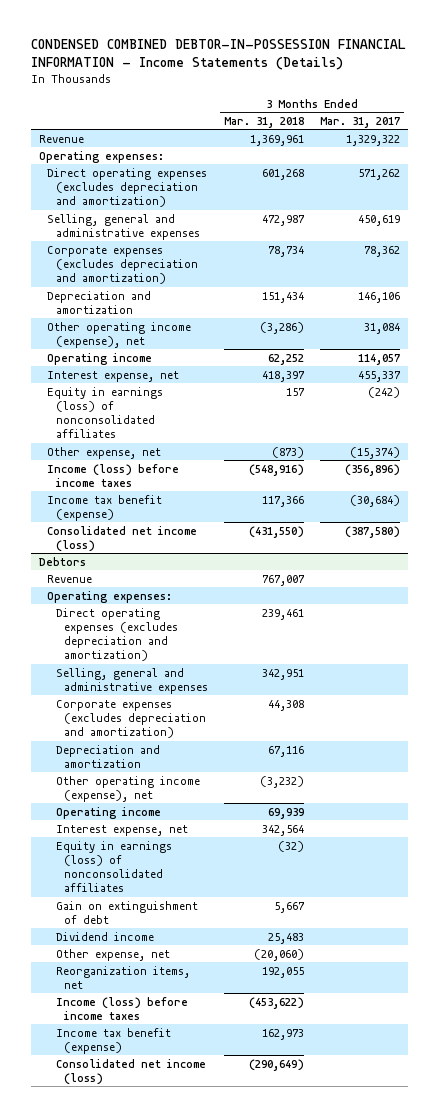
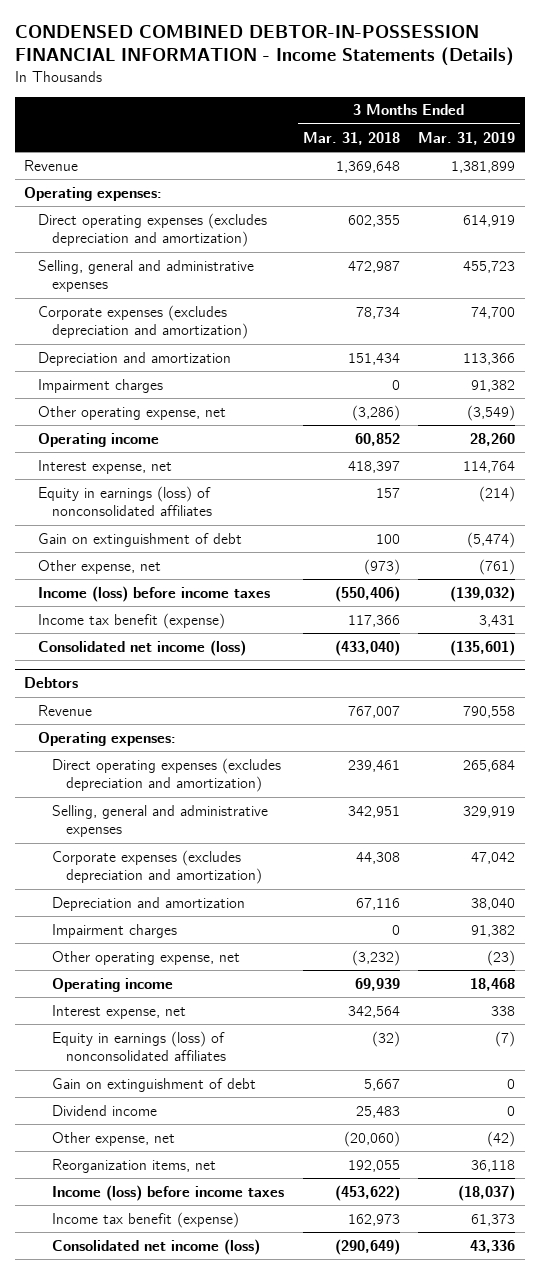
[320,116,401,128] Mar. 31, 2017 -> none
none -> [418,131,516,145] Mar. 31, 2019
[250,134,305,146] 1,369,961 -> [335,160,400,173] 1,369,648
[262,168,305,180] 601,268 -> [347,214,400,227] 602,355
none -> [38,378,164,393] Impairment charges
[47,321,192,348] Other operating income (expense), net -> [38,405,227,420] Other operating expense, net
[268,353,305,365] 62,252 -> [354,432,400,446] 60,852
none -> [38,532,243,547] Gain on extinguishment of debt
[272,446,305,458] (873) -> [363,558,400,575] (973)
[249,463,305,476] (548,916) -> [334,585,400,602] (550,406)
[249,525,305,538] (431,550) -> [334,639,400,656] (433,040)
none -> [52,923,178,938] Impairment charges
[55,775,200,802] Other operating income (expense), net -> [52,950,241,965] Other operating expense, net

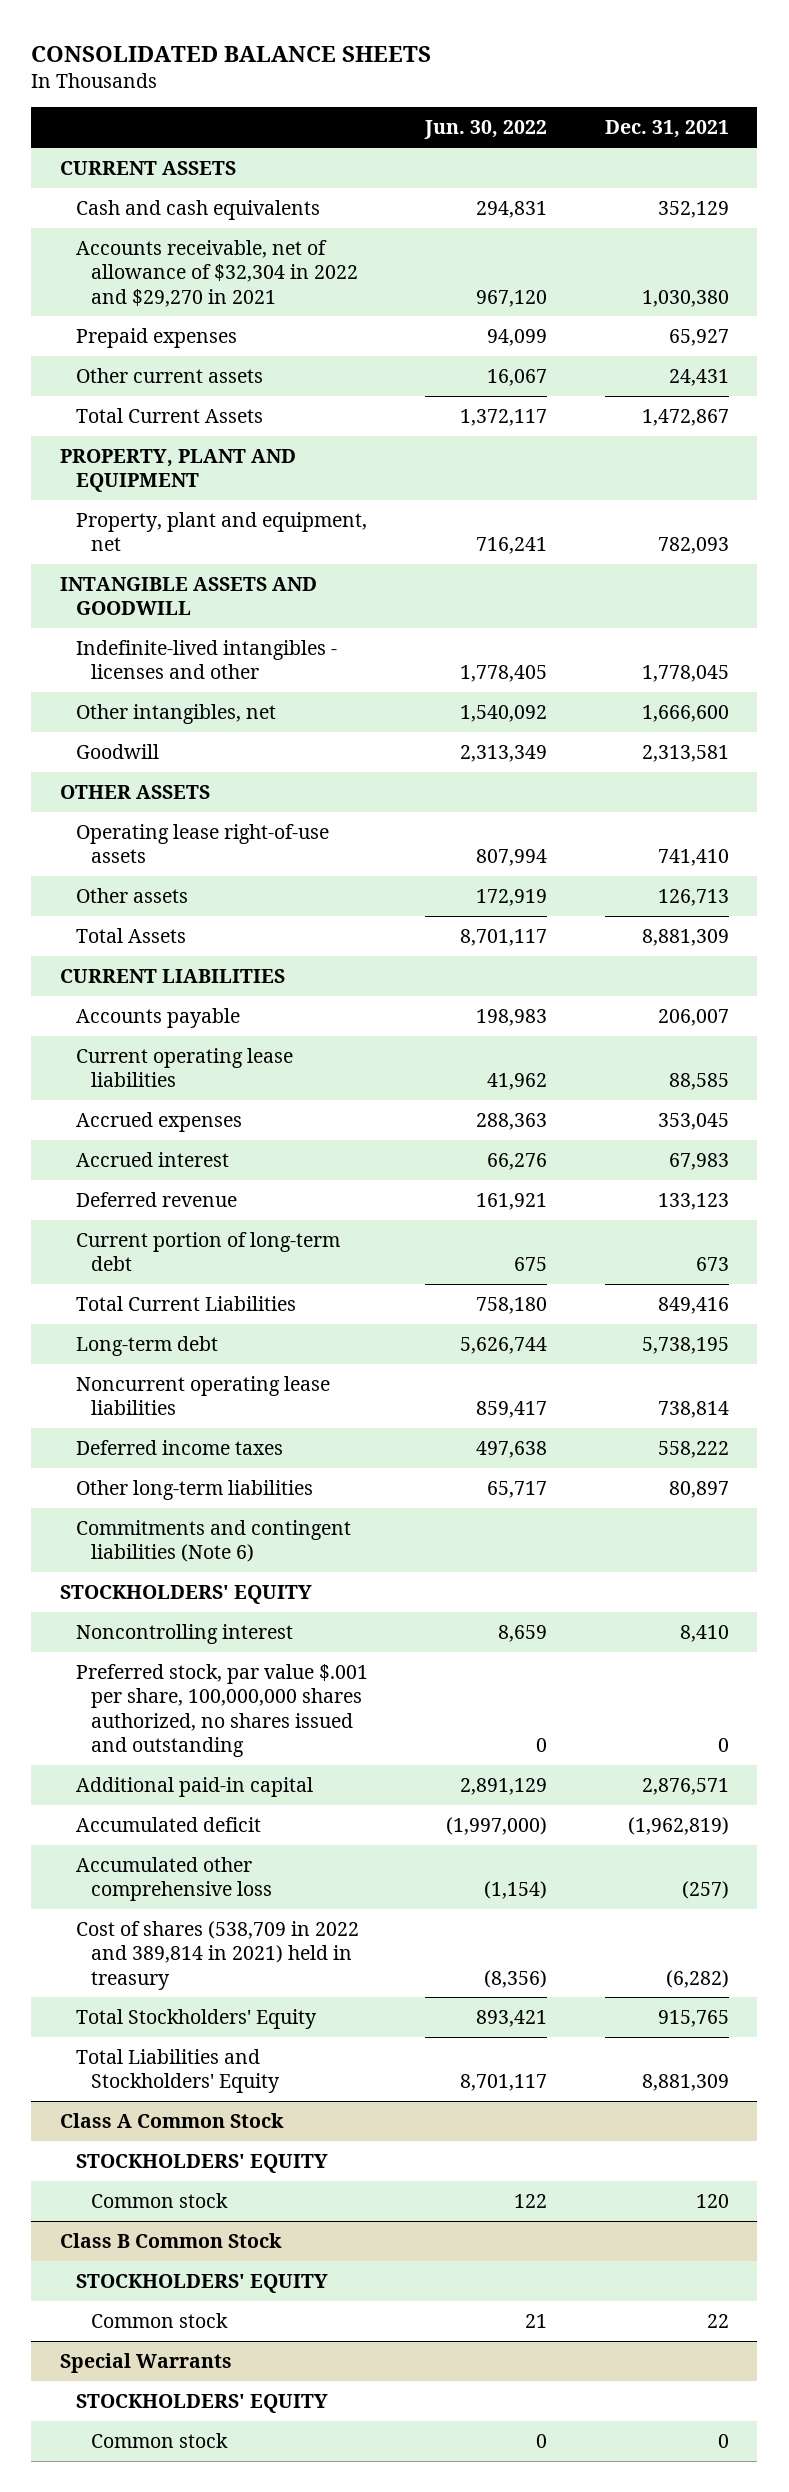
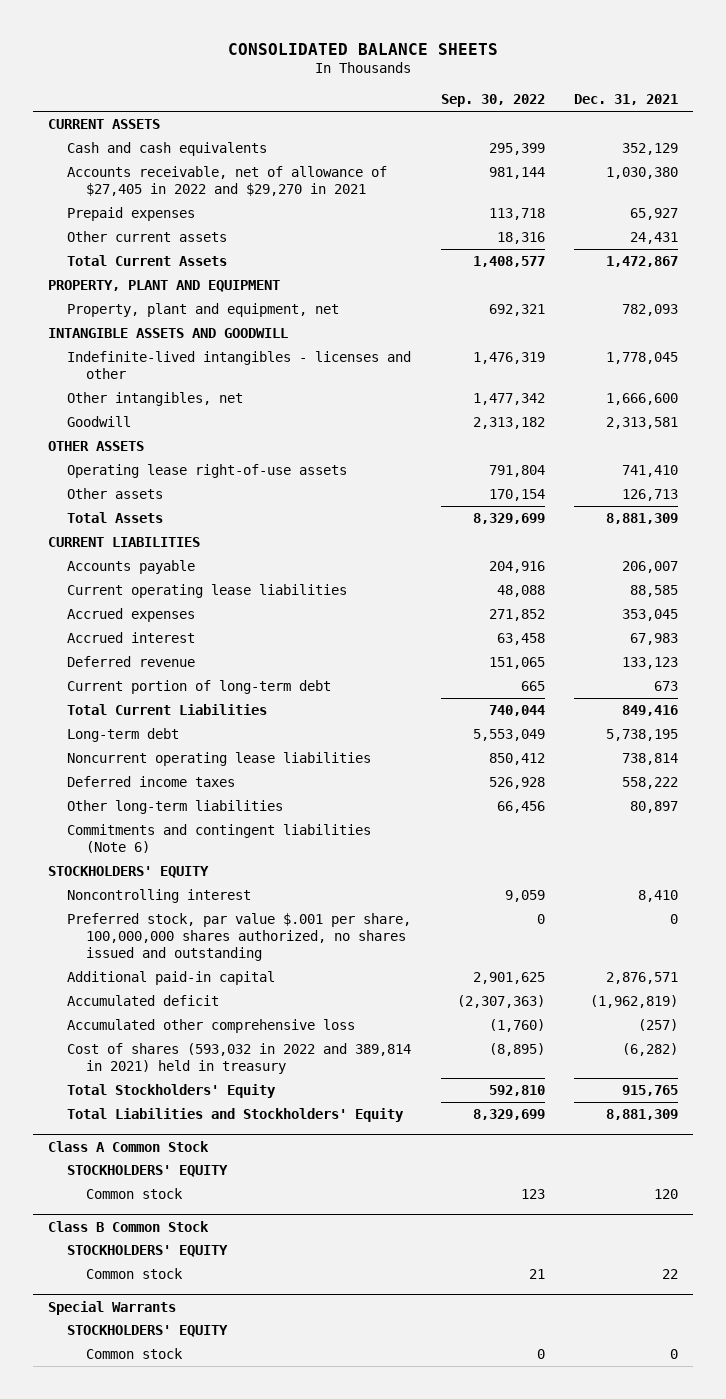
[424,120,548,140] Jun. 30, 2022 -> none
none -> [440,94,545,108] Sep. 30, 2022
[75,239,358,307] Accounts receivable, net of allowance of $32,304 in 2022 and $29,270 in 2021 -> [67,166,388,196] Accounts receivable, net of allowance of $27,405 in 2022 and $29,270 in 2021
[75,1920,359,1990] Cost of shares (538,709 in 2022 and 389,814 in 2021) held in treasury -> [67,1043,412,1074] Cost of shares (593,032 in 2022 and 389,814 in 2021) held in treasury

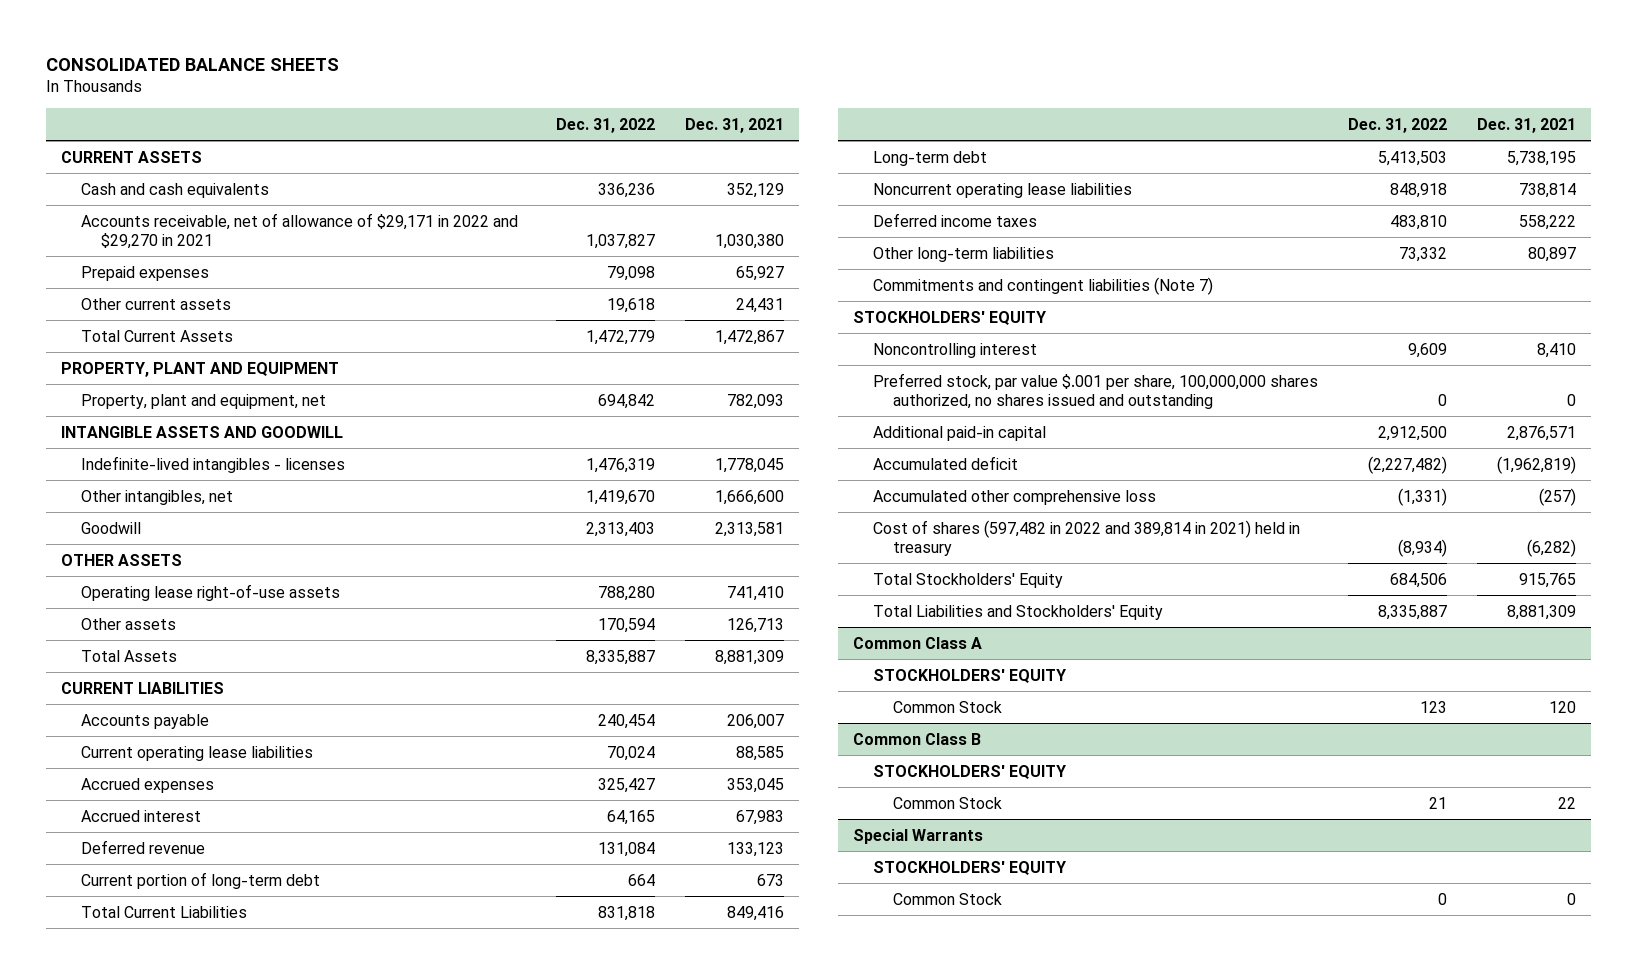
[440,94,545,108] Sep. 30, 2022 -> none
none -> [555,117,655,133] Dec. 31, 2022
[67,166,388,196] Accounts receivable, net of allowance of $27,405 in 2022 and $29,270 in 2021 -> [81,212,519,250] Accounts receivable, net of allowance of $29,171 in 2022 and $29,270 in 2021
[67,351,412,379] Indefinite-lived intangibles - licenses and other -> [81,455,346,473] Indefinite-lived intangibles - licenses
[67,824,372,853] Commitments and contingent liabilities (Note 6) -> [873,276,1214,295] Commitments and contingent liabilities (Note 7)
[67,1043,412,1074] Cost of shares (593,032 in 2022 and 389,814 in 2021) held in treasury -> [873,519,1301,557] Cost of shares (597,482 in 2022 and 389,814 in 2021) held in treasury
[47,1140,209,1152] Class A Common Stock -> [853,636,983,649] Common Class A
[86,1188,184,1200] Common stock -> [893,700,1003,713] Common Stock
[47,1220,209,1232] Class B Common Stock -> [853,732,982,745] Common Class B
[86,1268,184,1280] Common stock -> [893,796,1003,809] Common Stock
[86,1348,184,1360] Common stock -> [893,892,1003,905] Common Stock

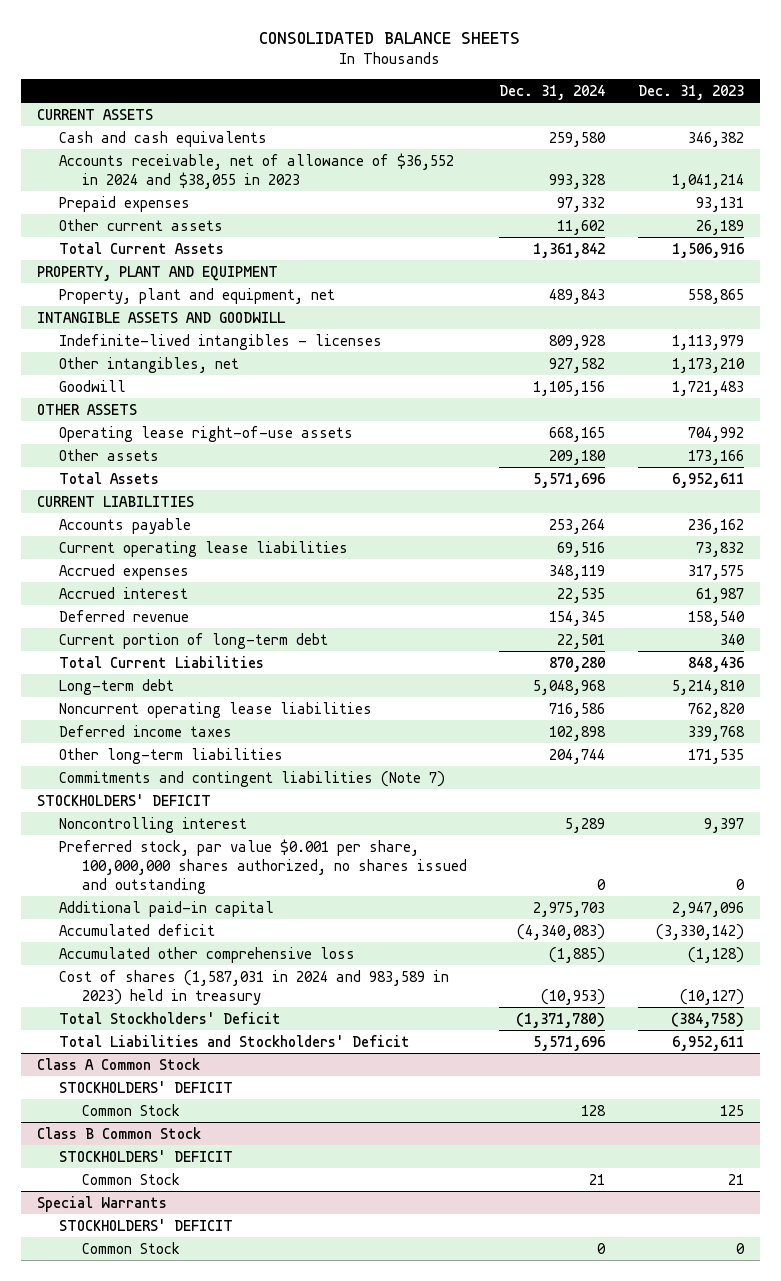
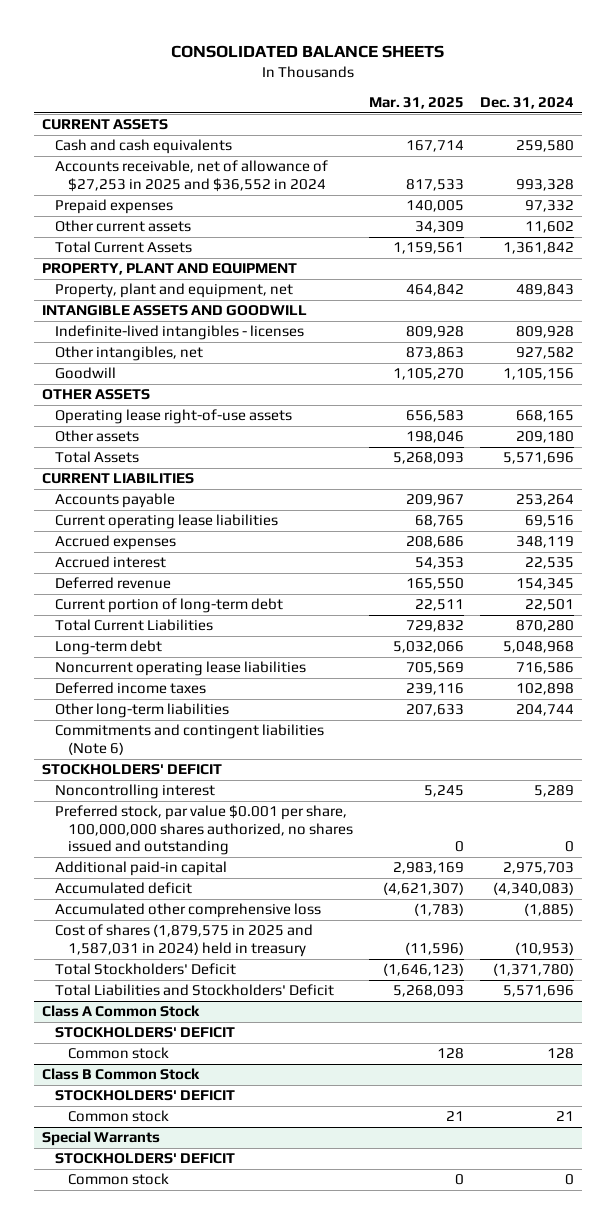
[637,84,744,100] Dec. 31, 2023 -> none
none -> [368,97,464,110] Mar. 31, 2025
[59,152,455,189] Accounts receivable, net of allowance of $36,552 in 2024 and $38,055 in 2023 -> [54,160,328,192] Accounts receivable, net of allowance of $27,253 in 2025 and $36,552 in 2024
[59,770,446,787] Commitments and contingent liabilities (Note 7) -> [54,724,324,755] Commitments and contingent liabilities (Note 6)
[59,969,450,1005] Cost of shares (1,587,031 in 2024 and 983,589 in 2023) held in treasury -> [54,924,313,957] Cost of shares (1,879,575 in 2025 and 1,587,031 in 2024) held in treasury
[81,1103,180,1116] Common Stock -> [68,1047,170,1060] Common stock
[81,1172,180,1185] Common Stock -> [68,1110,170,1123] Common stock
[81,1241,180,1254] Common Stock -> [68,1173,170,1186] Common stock

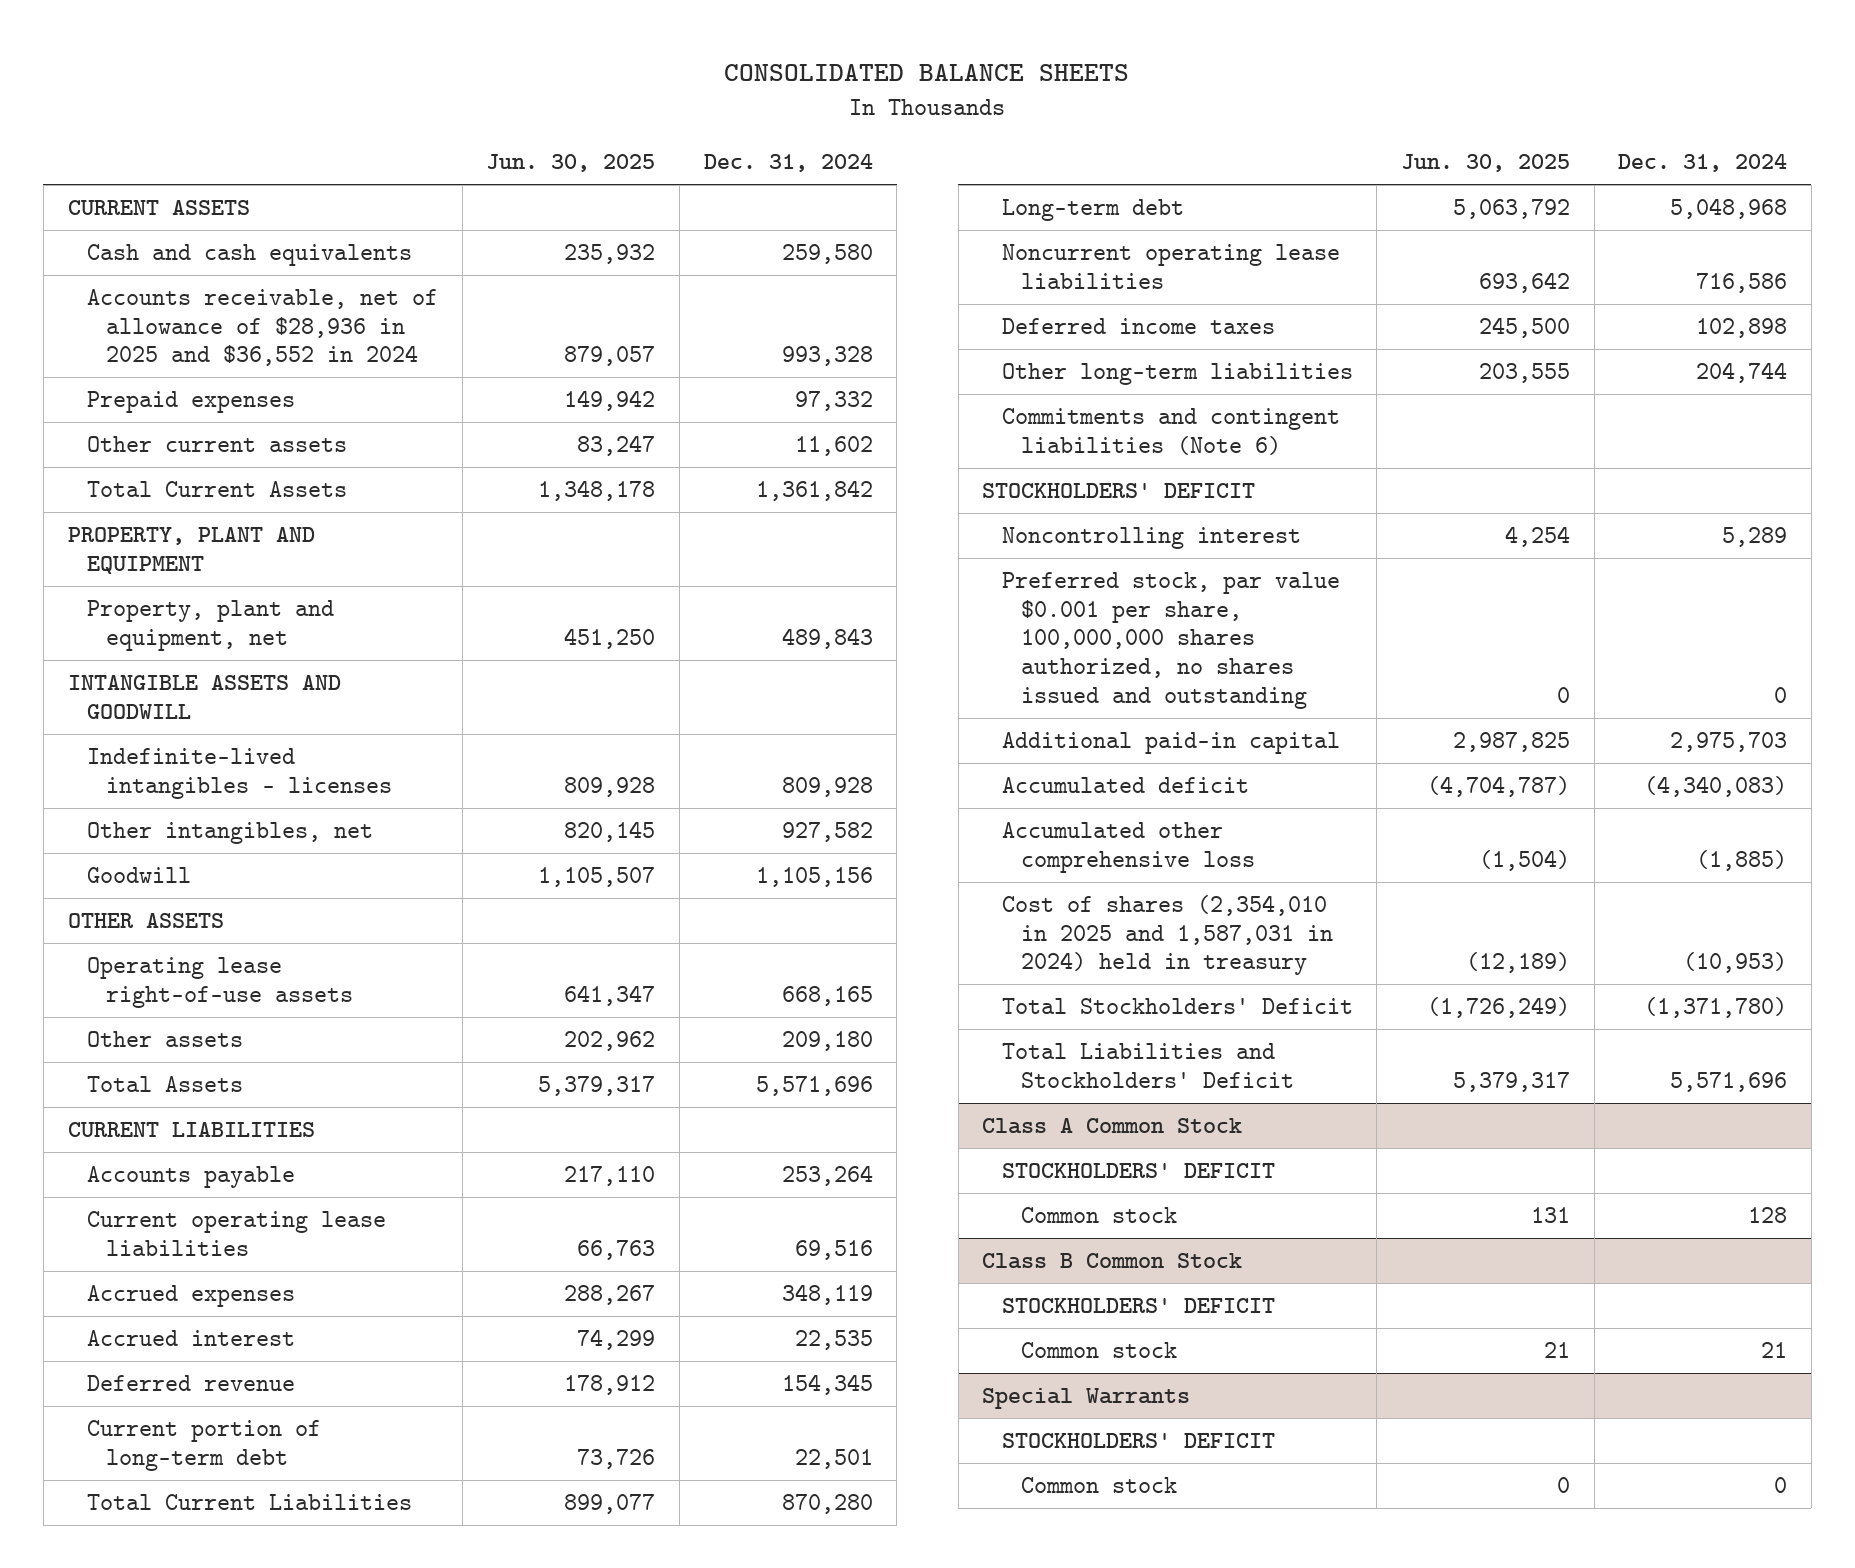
[368,97,464,110] Mar. 31, 2025 -> none
none -> [486,154,656,173] Jun. 30, 2025
[54,160,328,192] Accounts receivable, net of allowance of $27,253 in 2025 and $36,552 in 2024 -> [86,288,438,367] Accounts receivable, net of allowance of $28,936 in 2025 and $36,552 in 2024
[54,924,313,957] Cost of shares (1,879,575 in 2025 and 1,587,031 in 2024) held in treasury -> [1001,894,1333,976] Cost of shares (2,354,010 in 2025 and 1,587,031 in 2024) held in treasury

